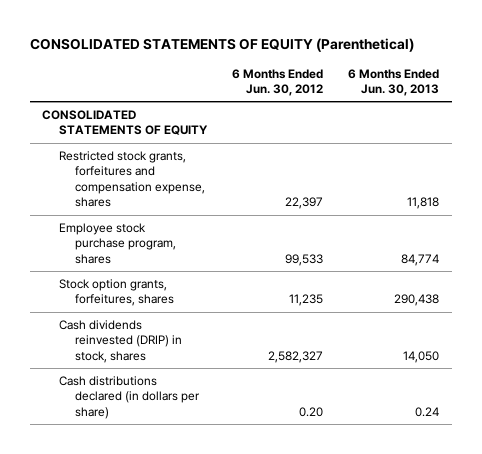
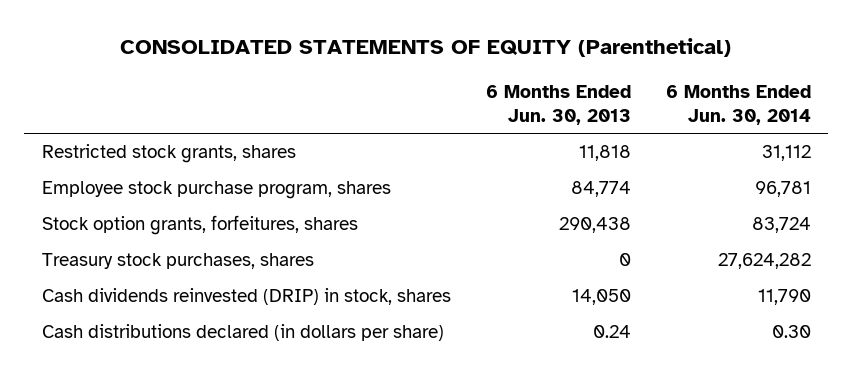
[232,68,324,97] 6 Months Ended Jun. 30, 2012 -> none
none -> [665,84,811,126] 6 Months Ended Jun. 30, 2014
[42,109,208,136] CONSOLIDATED STATEMENTS OF EQUITY -> none
[58,150,206,208] Restricted stock grants, forfeitures and compensation expense, shares -> [41,144,296,164] Restricted stock grants, shares
none -> [41,253,314,270] Treasury stock purchases, shares

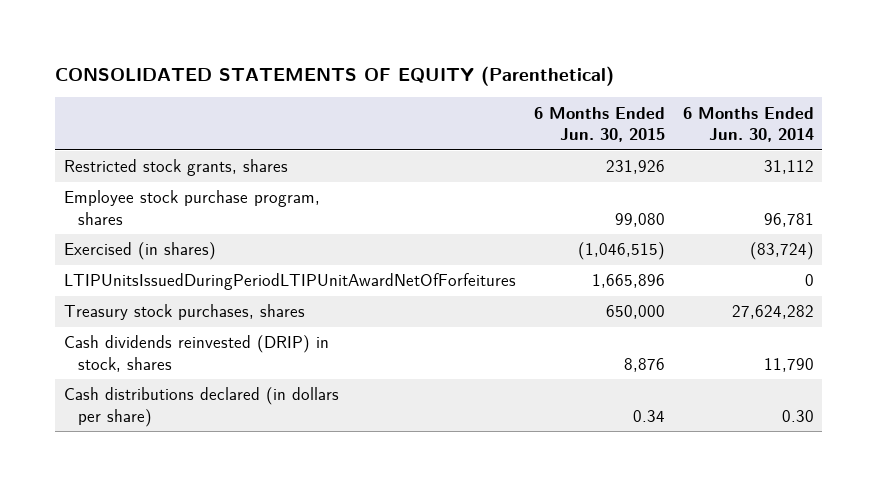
[485,84,631,126] 6 Months Ended Jun. 30, 2013 -> none
none -> [533,106,665,142] 6 Months Ended Jun. 30, 2015
[41,215,358,236] Stock option grants, forfeitures, shares -> none
none -> [64,242,217,261] Exercised (in shares)
none -> [64,273,517,291] LTIPUnitsIssuedDuringPeriodLTIPUnitAwardNetOfForfeitures

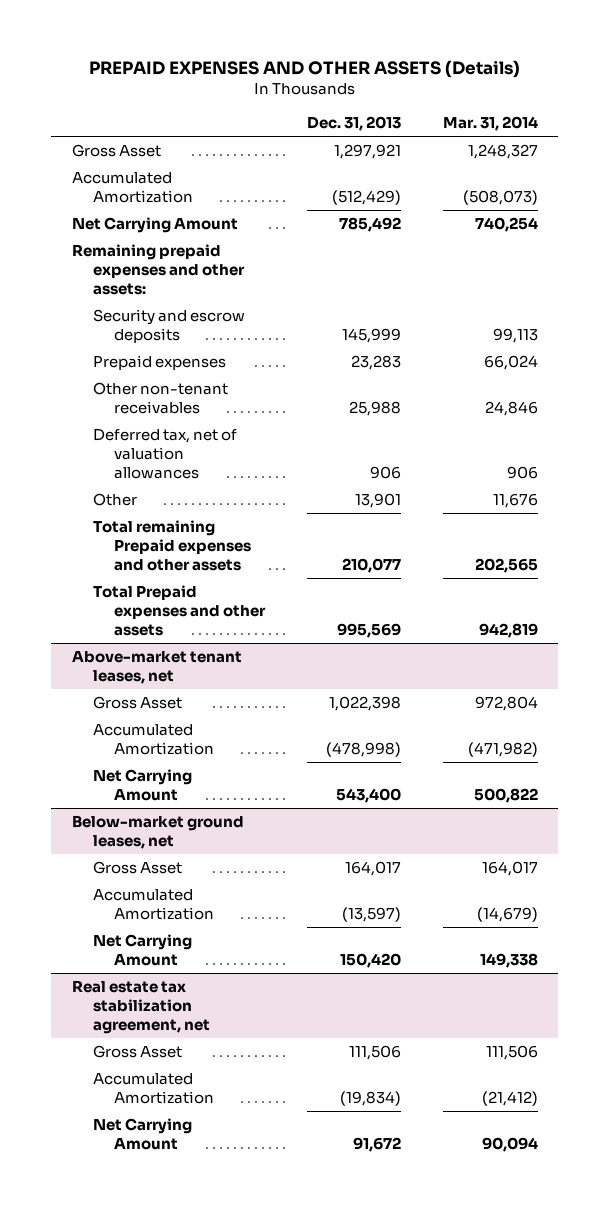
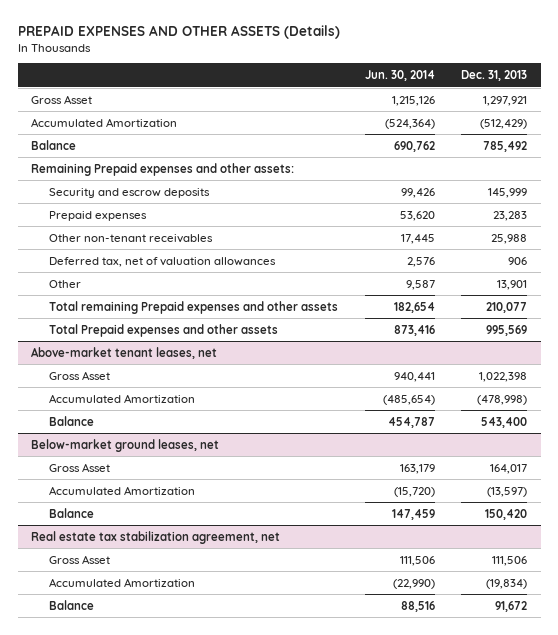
[442,115,538,131] Mar. 31, 2014 -> none
none -> [364,70,435,82] Jun. 30, 2014
[72,216,239,233] Net Carrying Amount -> [31,139,77,150] Balance
[72,243,245,295] Remaining prepaid expenses and other assets: -> [31,162,295,176] Remaining Prepaid expenses and other assets:
[92,768,192,801] Net Carrying Amount -> [49,415,95,426] Balance
[92,933,192,966] Net Carrying Amount -> [49,507,95,518] Balance
[92,1117,192,1150] Net Carrying Amount -> [49,599,95,610] Balance

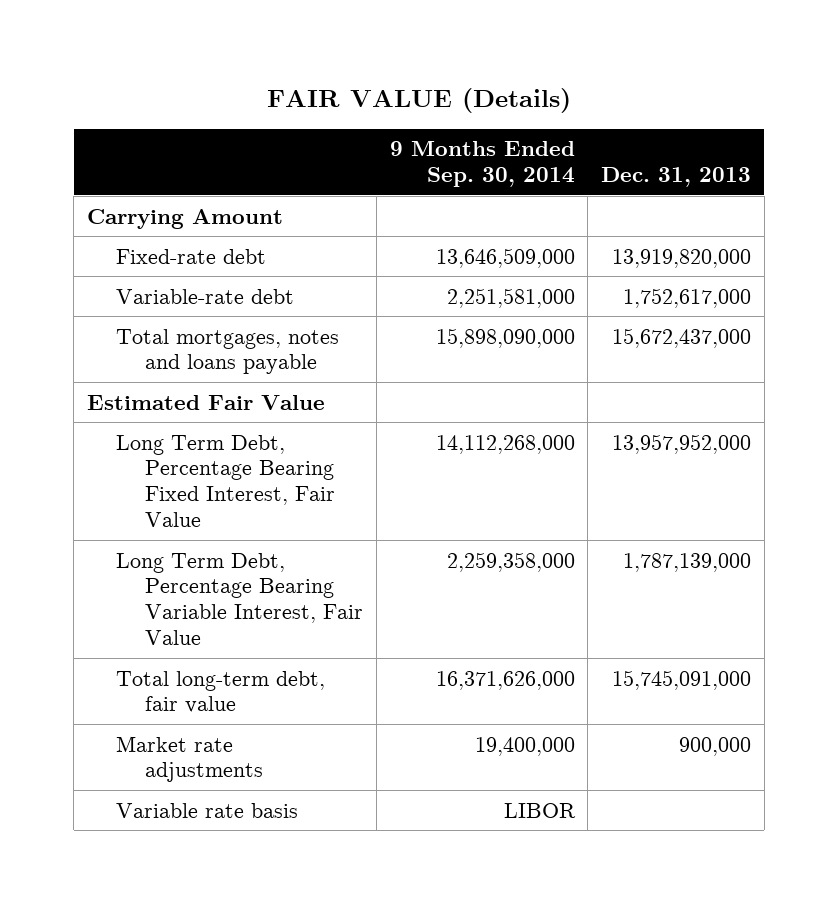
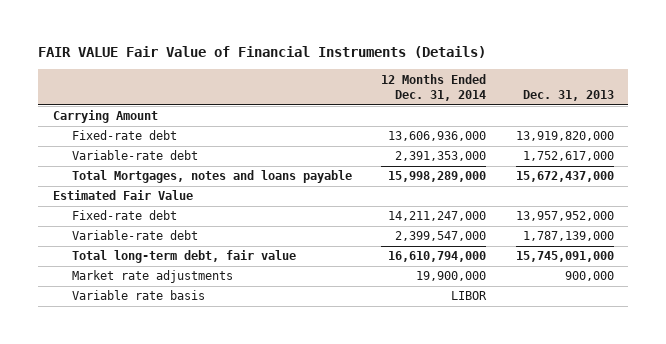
[266,88,571,114] FAIR VALUE (Details) -> [38,46,487,59] FAIR VALUE Fair Value of Financial Instruments (Details)
[389,141,575,188] 9 Months Ended Sep. 30, 2014 -> none
none -> [381,73,487,102] 12 Months Ended Dec. 31, 2014
[116,328,340,375] Total mortgages, notes and loans payable -> [72,170,353,184] Total Mortgages, notes and loans payable
[116,434,336,528] Long Term Debt, Percentage Bearing Fixed Interest, Fair Value -> [72,210,178,221] Fixed-rate debt
[116,552,364,646] Long Term Debt, Percentage Bearing Variable Interest, Fair Value -> [72,230,199,241] Variable-rate debt

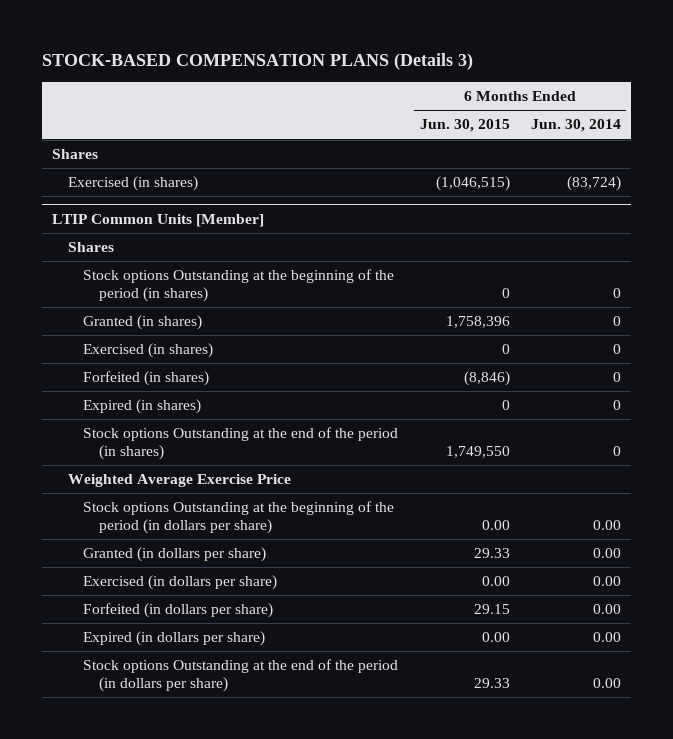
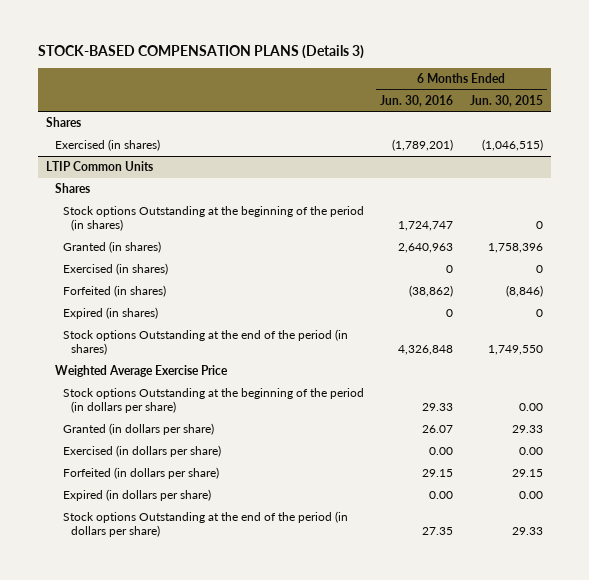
[530,119,621,133] Jun. 30, 2014 -> none
none -> [380,94,454,107] Jun. 30, 2016
[52,214,265,228] LTIP Common Units [Member] -> [46,161,154,172] LTIP Common Units

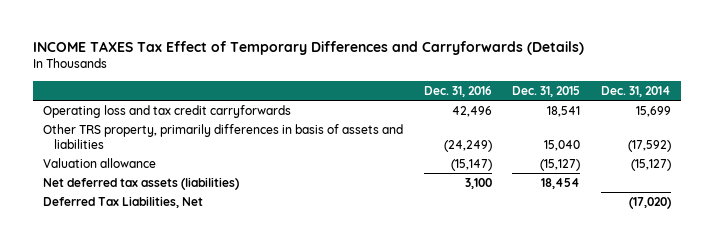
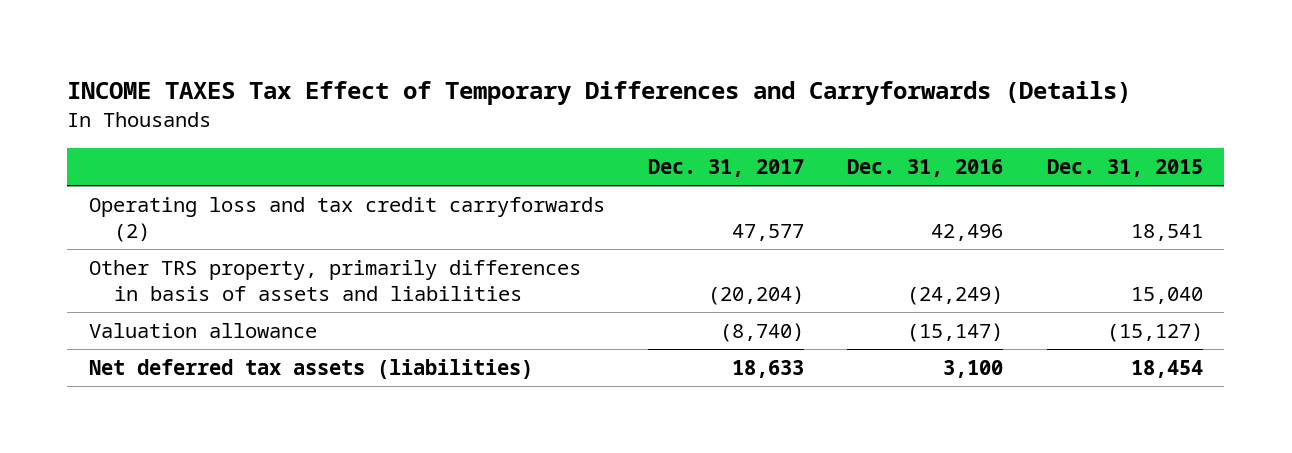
[600,85,671,97] Dec. 31, 2014 -> none
none -> [648,159,805,178] Dec. 31, 2017
[43,105,292,119] Operating loss and tax credit carryforwards -> [88,196,605,242] Operating loss and tax credit carryforwards (2)
[43,196,204,209] Deferred Tax Liabilities, Net -> none

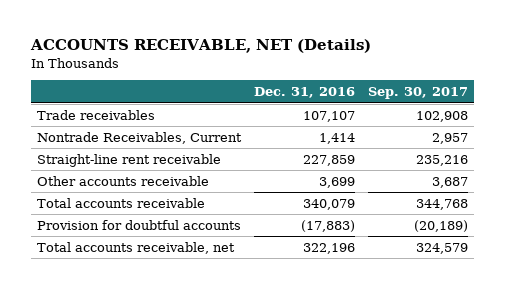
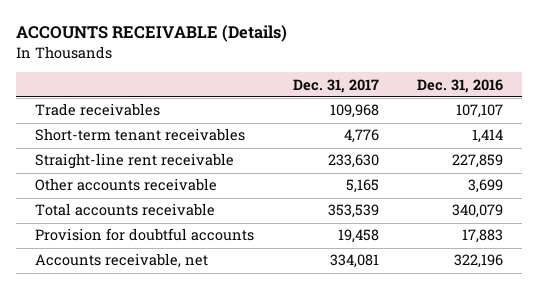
[29,39,371,54] ACCOUNTS RECEIVABLE, NET (Details) -> [16,25,288,43] ACCOUNTS RECEIVABLE (Details)
[367,87,468,100] Sep. 30, 2017 -> none
none -> [292,78,379,93] Dec. 31, 2017
[37,131,243,144] Nontrade Receivables, Current -> [35,128,246,142] Short-term tenant receivables
[300,219,355,232] (17,883) -> [462,229,504,244] 17,883
[37,241,236,254] Total accounts receivable, net -> [35,253,209,269] Accounts receivable, net

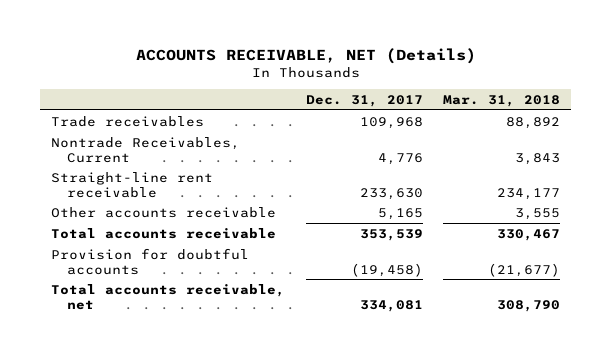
[16,25,288,43] ACCOUNTS RECEIVABLE (Details) -> [135,47,476,64] ACCOUNTS RECEIVABLE, NET (Details)
[417,78,504,93] Dec. 31, 2016 -> none
none -> [443,95,561,108] Mar. 31, 2018
[35,128,246,142] Short-term tenant receivables -> [50,136,240,163] Nontrade Receivables, Current
[337,229,379,244] 19,458 -> [350,262,423,277] (19,458)
[35,253,209,269] Accounts receivable, net -> [50,283,285,310] Total accounts receivable, net

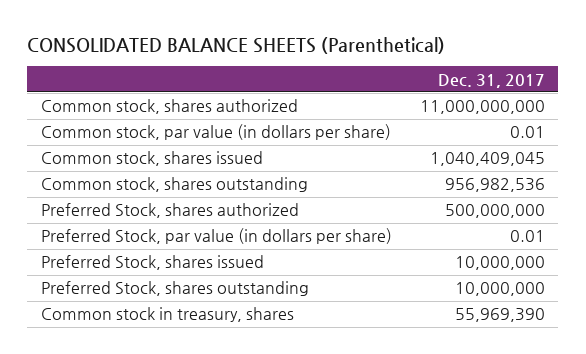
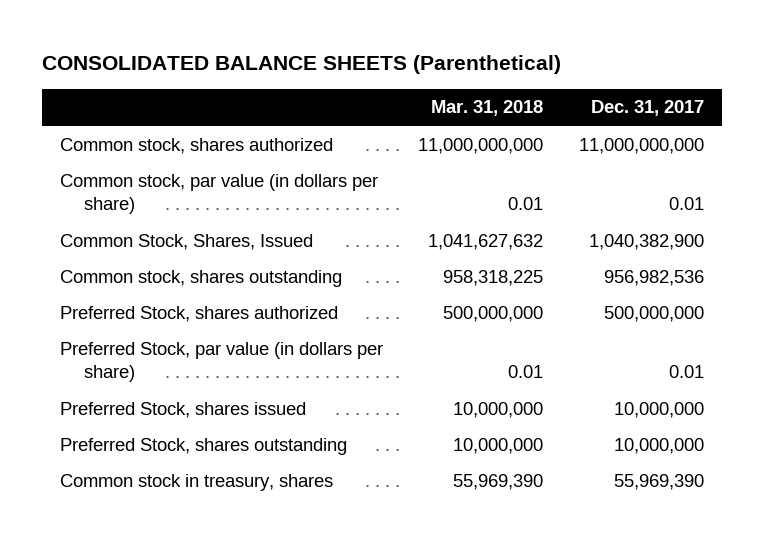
none -> [431,100,544,117] Mar. 31, 2018
[41,151,264,167] Common stock, shares issued -> [59,233,313,250] Common Stock, Shares, Issued
[429,152,545,167] 1,040,409,045 -> [588,233,704,250] 1,040,382,900

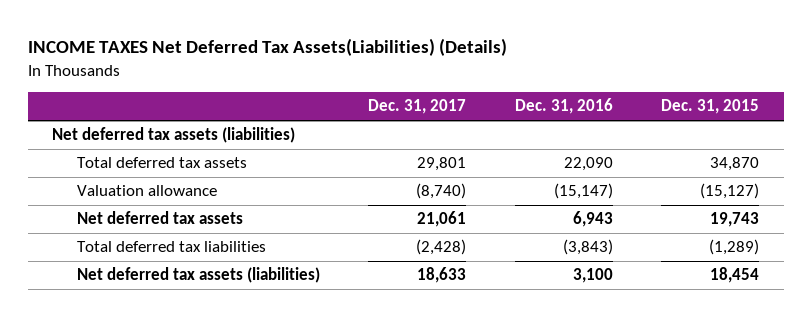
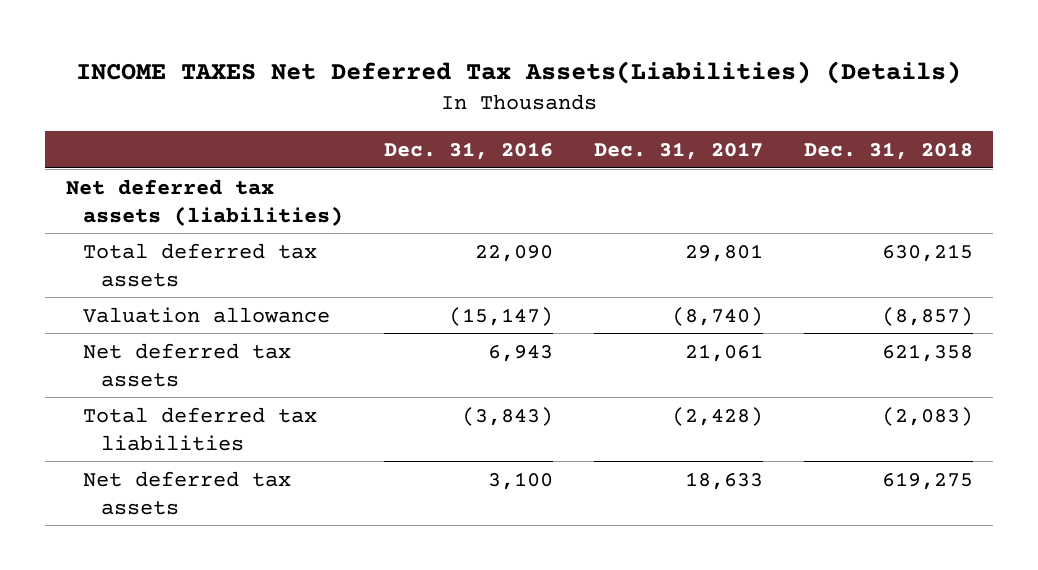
[661,99,760,115] Dec. 31, 2015 -> none
none -> [803,141,973,160] Dec. 31, 2018
[76,267,320,284] Net deferred tax assets (liabilities) -> [83,470,292,515] Net deferred tax assets

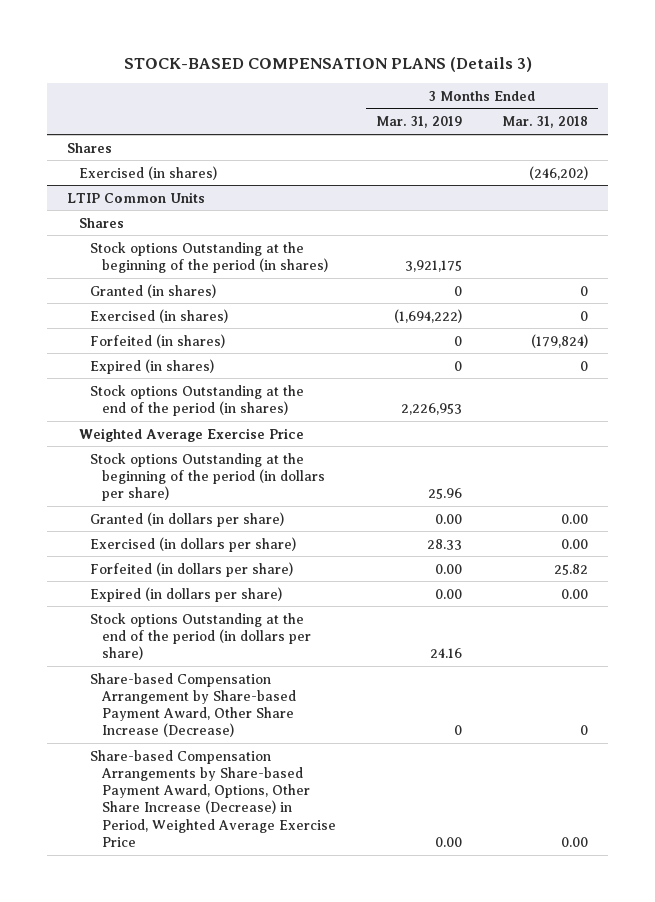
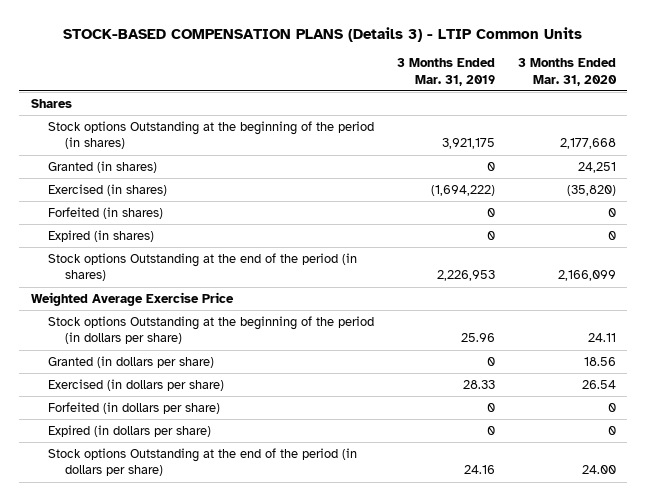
[123,57,532,73] STOCK-BASED COMPENSATION PLANS (Details 3) -> [63,26,583,42] STOCK-BASED COMPENSATION PLANS (Details 3) - LTIP Common Units
[502,116,589,129] Mar. 31, 2018 -> none
none -> [517,58,617,86] 3 Months Ended Mar. 31, 2020
[78,165,217,180] Exercised (in shares) -> none
[67,191,206,203] LTIP Common Units -> none
[78,217,124,228] Shares -> none
[435,513,463,524] 0.00 -> [486,356,495,366] 0
[435,563,463,574] 0.00 -> [486,402,495,412] 0
[435,588,463,599] 0.00 -> [486,425,495,435] 0
[90,672,297,738] Share-based Compensation Arrangement by Share-based Payment Award, Other Share Increase (Decrease) -> none
[90,749,337,847] Share-based Compensation Arrangements by Share-based Payment Award, Options, Other Share Increase (Decrease) in Period, Weighted Average Exercise Price -> none

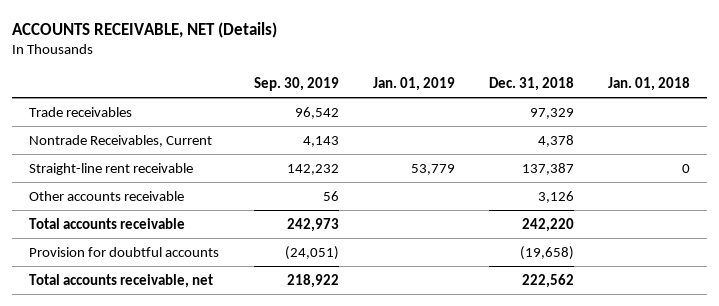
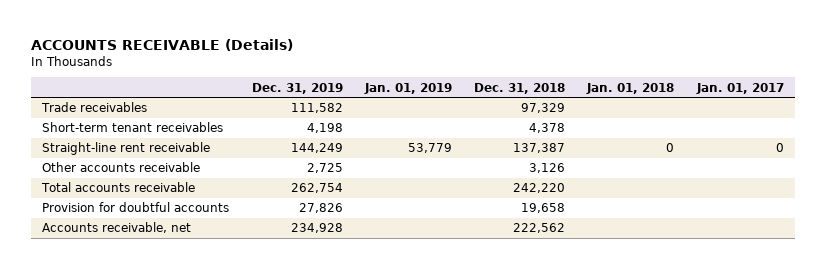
[12,21,278,38] ACCOUNTS RECEIVABLE, NET (Details) -> [31,38,294,51] ACCOUNTS RECEIVABLE (Details)
[253,76,339,91] Sep. 30, 2019 -> none
none -> [251,82,343,94] Dec. 31, 2019
none -> [695,82,784,94] Jan. 01, 2017
[29,134,213,147] Nontrade Receivables, Current -> [42,122,224,133] Short-term tenant receivables
[519,245,574,260] (19,658) -> [521,203,566,214] 19,658
[29,273,214,288] Total accounts receivable, net -> [42,222,192,234] Accounts receivable, net

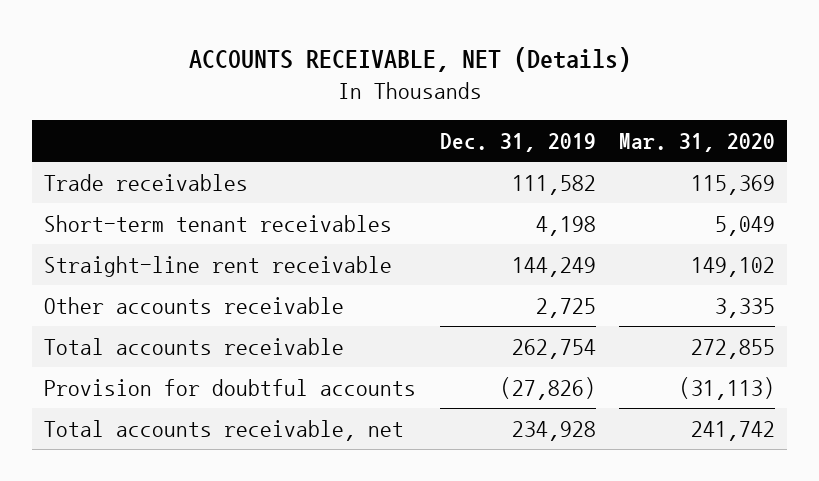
[31,38,294,51] ACCOUNTS RECEIVABLE (Details) -> [188,47,631,73] ACCOUNTS RECEIVABLE, NET (Details)
[363,82,452,94] Jan. 01, 2019 -> none
[474,82,566,94] Dec. 31, 2018 -> none
[586,82,675,94] Jan. 01, 2018 -> none
[695,82,784,94] Jan. 01, 2017 -> none
none -> [619,132,776,152] Mar. 31, 2020
[298,203,343,214] 27,826 -> [499,376,596,400] (27,826)
[42,222,192,234] Accounts receivable, net -> [43,419,404,441] Total accounts receivable, net

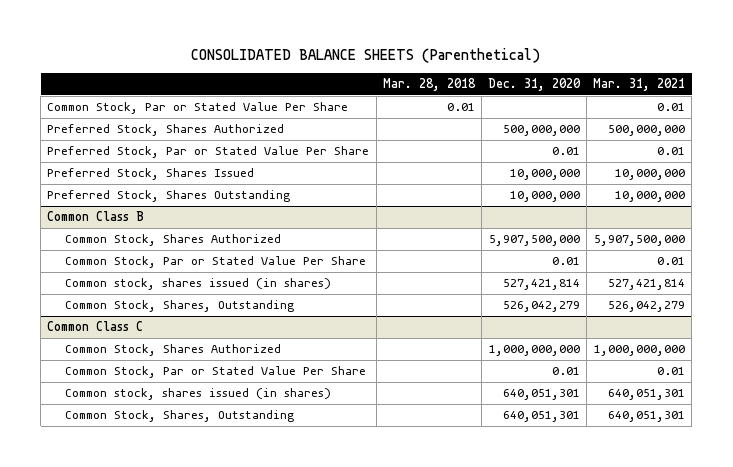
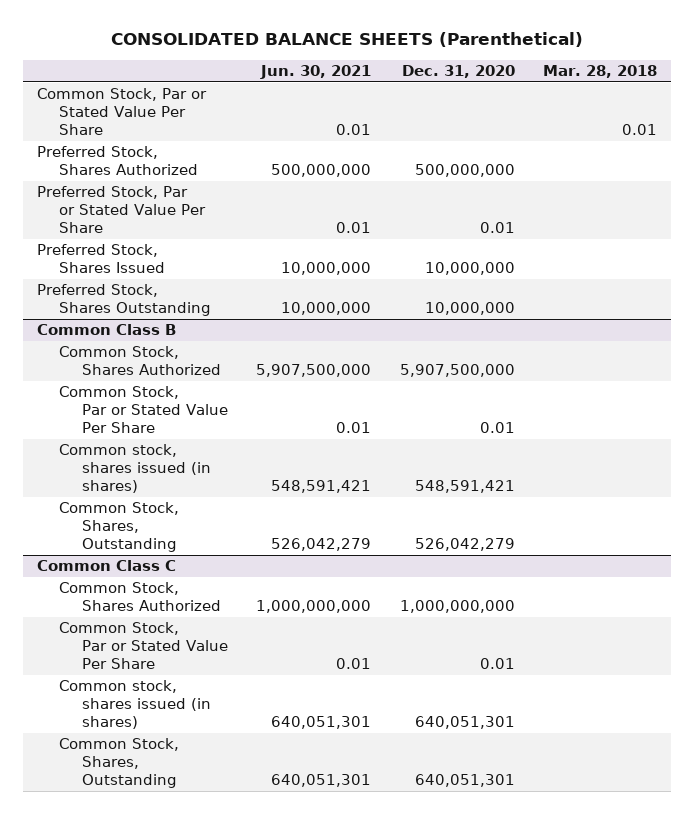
[593,78,686,92] Mar. 31, 2021 -> none
none -> [260,65,372,80] Jun. 30, 2021
[502,279,580,291] 527,421,814 -> [414,480,515,494] 548,591,421

